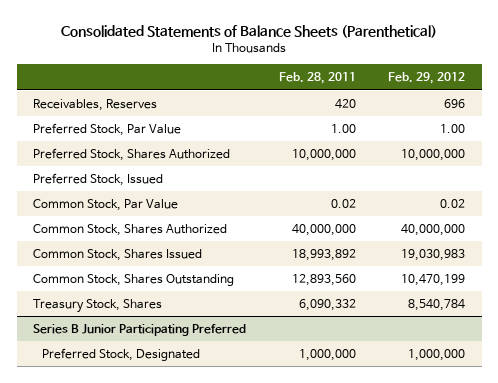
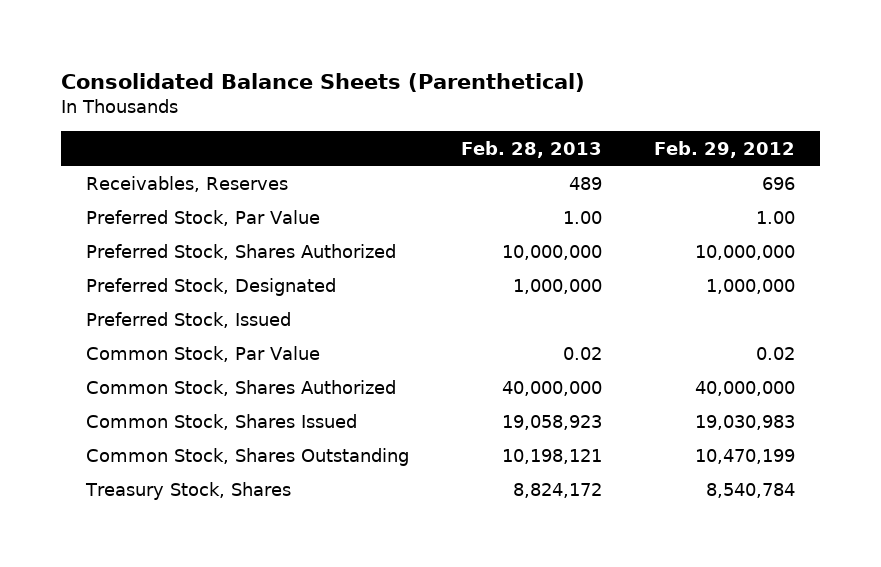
[61,24,438,38] Consolidated Statements of Balance Sheets (Parenthetical) -> [60,72,585,92] Consolidated Balance Sheets (Parenthetical)
[278,72,356,85] Feb. 28, 2011 -> none
none -> [460,140,602,158] Feb. 28, 2013
none -> [86,277,337,296] Preferred Stock, Designated
[32,324,246,337] Series B Junior Participating Preferred -> none
[41,348,200,362] Preferred Stock, Designated -> none

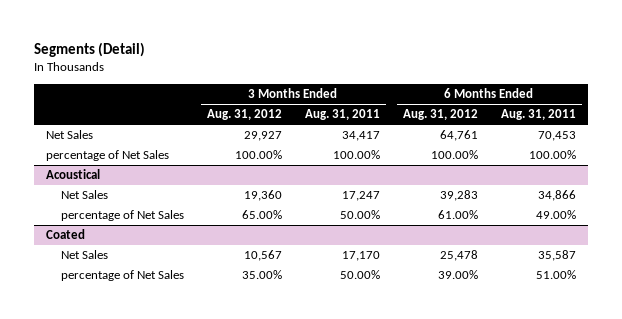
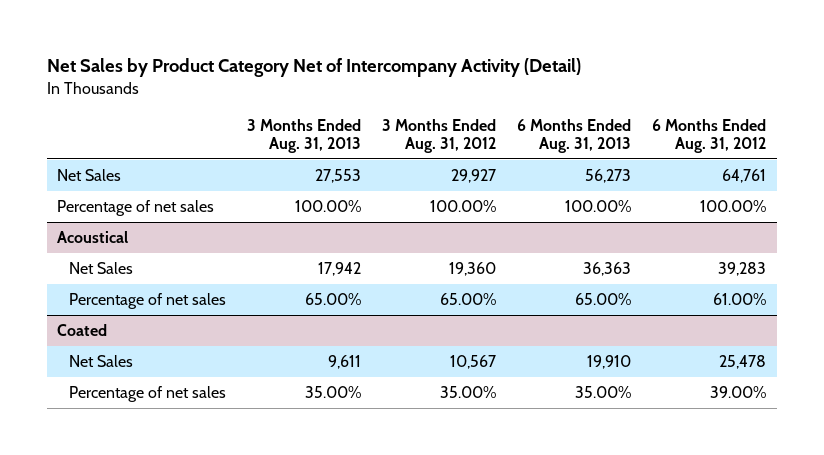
[34,42,146,58] Segments (Detail) -> [46,57,581,77] Net Sales by Product Category Net of Intercompany Activity (Detail)
[304,109,380,121] Aug. 31, 2011 -> none
[501,109,577,121] Aug. 31, 2011 -> none
none -> [247,118,362,154] 3 Months Ended Aug. 31, 2013
none -> [517,118,632,154] 6 Months Ended Aug. 31, 2013
[45,150,169,162] percentage of Net Sales -> [57,199,215,216] Percentage of net sales
[60,210,184,222] percentage of Net Sales -> [69,292,227,309] Percentage of net sales
[60,270,184,282] percentage of Net Sales -> [69,385,227,402] Percentage of net sales

